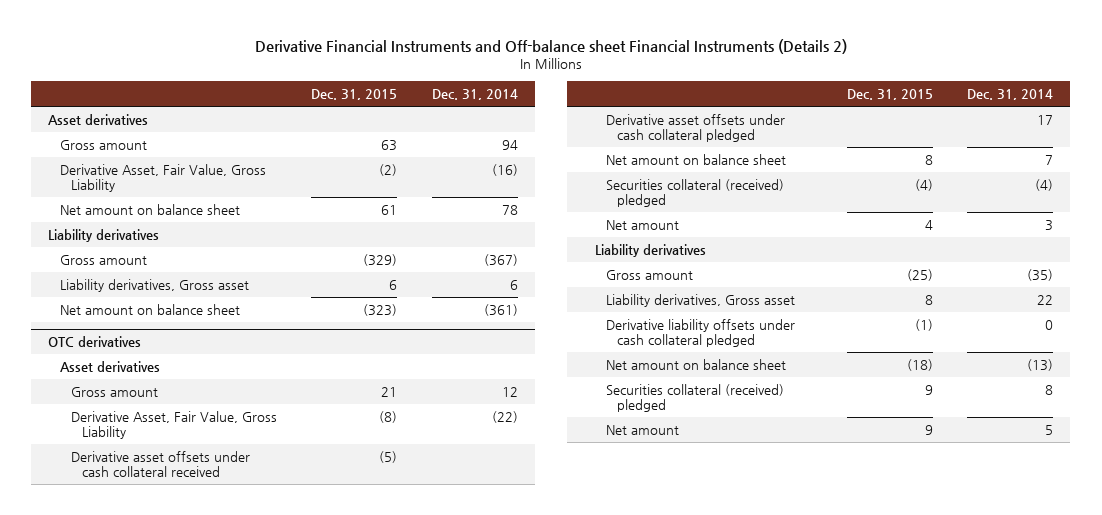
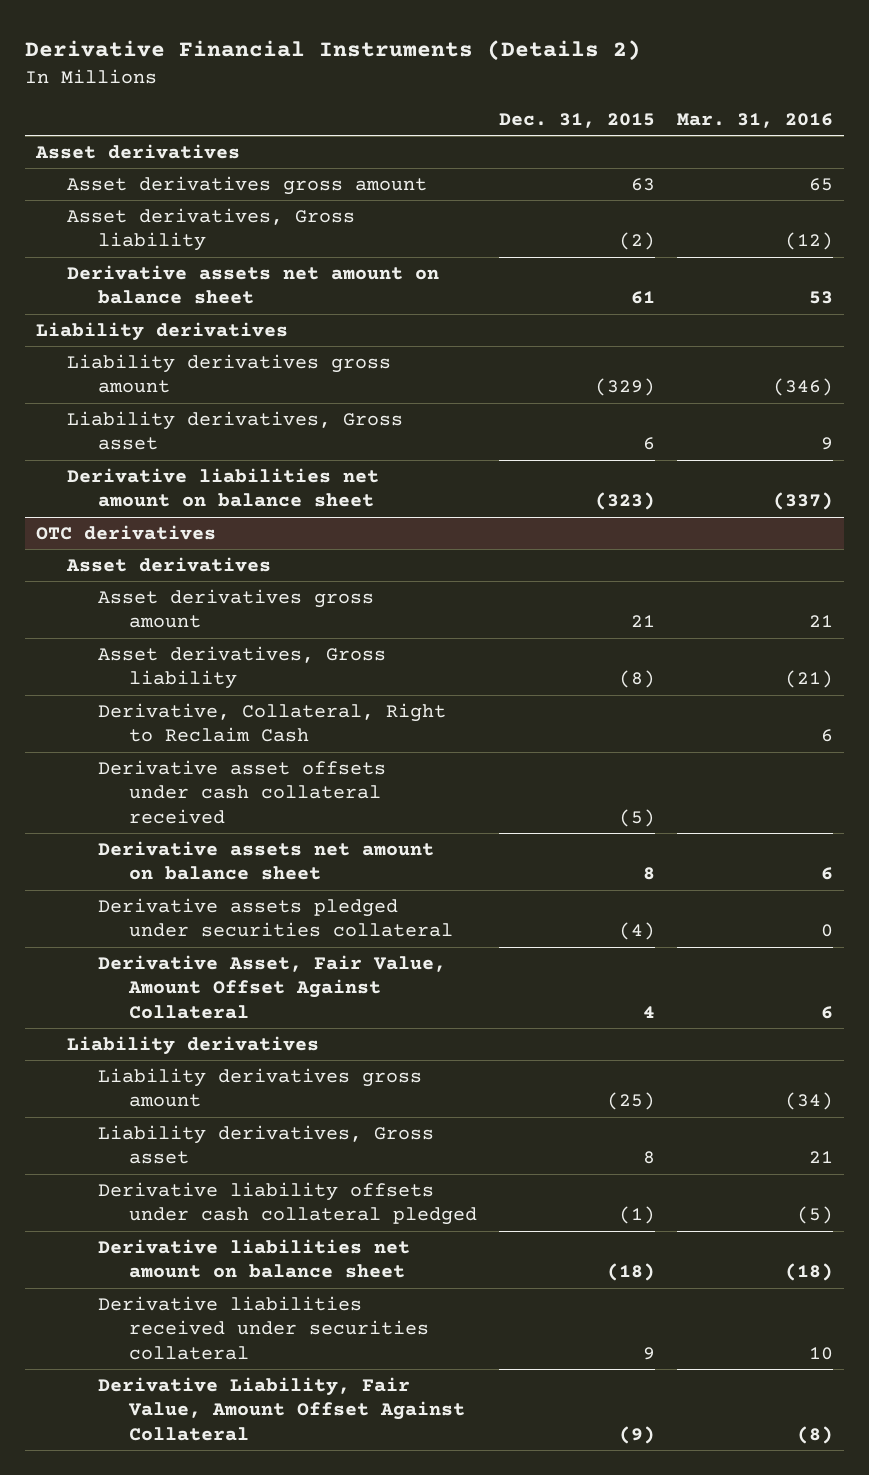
[254,39,847,55] Derivative Financial Instruments and Off-balance sheet Financial Instruments (Details 2) -> [25,40,642,62] Derivative Financial Instruments (Details 2)
[431,89,518,101] Dec. 31, 2014 -> none
none -> [676,112,833,128] Mar. 31, 2016
[59,139,147,150] Gross amount -> [67,175,428,195] Asset derivatives gross amount
[59,163,266,192] Derivative Asset, Fair Value, Gross Liability -> [67,207,356,252] Asset derivatives, Gross liability
[59,203,240,215] Net amount on balance sheet -> [67,264,440,305] Derivative assets net amount on balance sheet
[59,254,147,265] Gross amount -> [67,353,392,394] Liability derivatives gross amount
[59,303,240,315] Net amount on balance sheet -> [67,467,380,508] Derivative liabilities net amount on balance sheet
[70,386,158,397] Gross amount -> [97,588,374,629] Asset derivatives gross amount
[70,410,277,439] Derivative Asset, Fair Value, Gross Liability -> [97,645,386,690] Asset derivatives, Gross liability
none -> [97,702,446,743] Derivative, Collateral, Right to Reclaim Cash
[606,113,786,142] Derivative asset offsets under cash collateral pledged -> none
[606,153,787,165] Net amount on balance sheet -> [97,840,434,881] Derivative assets net amount on balance sheet
[606,178,785,207] Securities collateral (received) pledged -> [97,897,453,938] Derivative assets pledged under securities collateral
[606,219,680,230] Net amount -> [97,954,446,1019] Derivative Asset, Fair Value, Amount Offset Against Collateral
[606,269,694,280] Gross amount -> [97,1067,422,1108] Liability derivatives gross amount
[606,424,680,435] Net amount -> none
[606,358,787,370] Net amount on balance sheet -> [97,1238,410,1279] Derivative liabilities net amount on balance sheet
[606,383,785,412] Securities collateral (received) pledged -> [97,1295,429,1360] Derivative liabilities received under securities collateral
none -> [97,1376,465,1441] Derivative Liability, Fair Value, Amount Offset Against Collateral

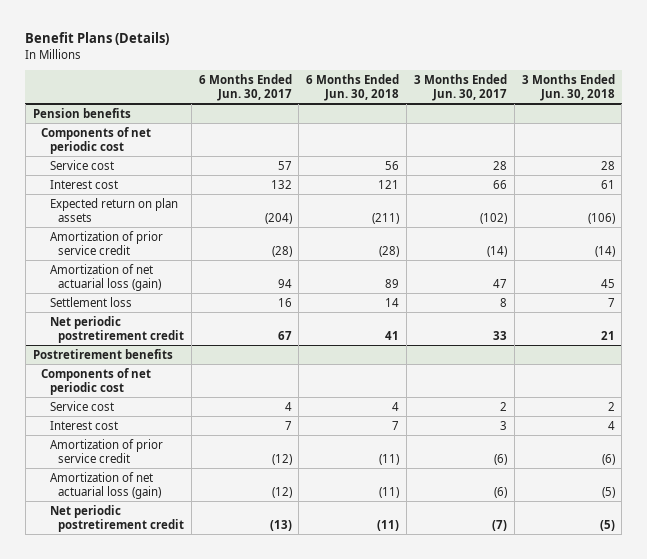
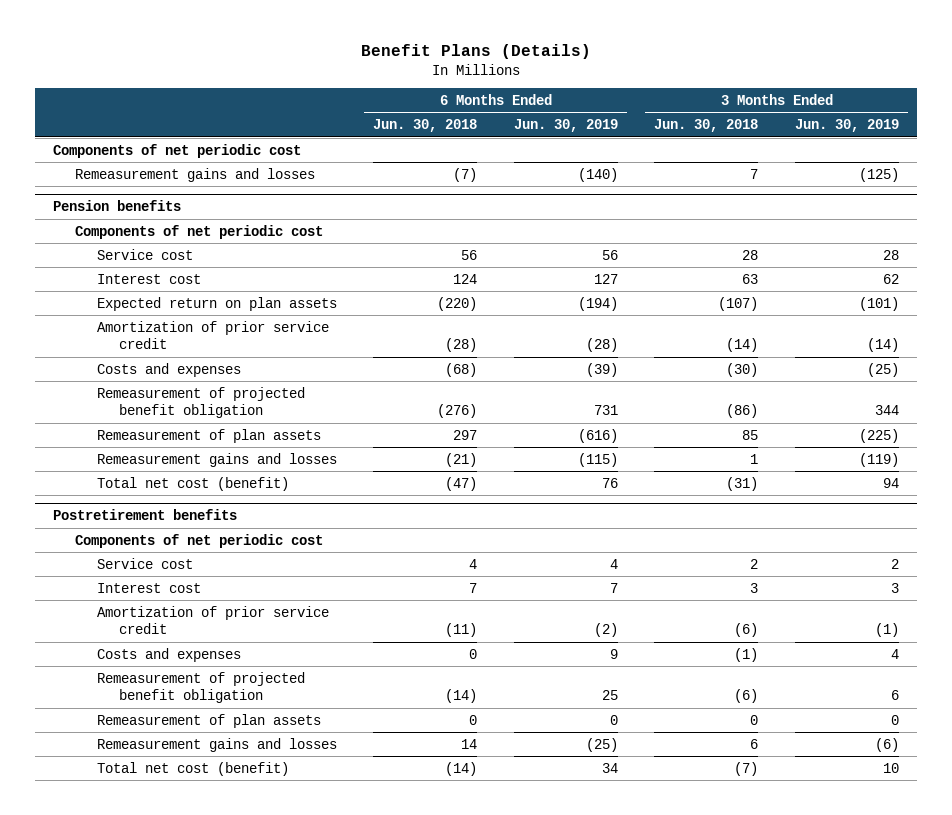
[198,73,292,101] 6 Months Ended Jun. 30, 2017 -> none
[413,73,507,101] 3 Months Ended Jun. 30, 2017 -> none
none -> [513,119,618,133] Jun. 30, 2019
none -> [794,119,899,133] Jun. 30, 2019
none -> [52,143,301,158] Components of net periodic cost
none -> [74,167,315,182] Remeasurement gains and losses
[378,179,400,189] 121 -> [453,273,478,284] 124
[600,179,615,189] 61 -> [742,273,759,284] 63
[372,212,400,224] (211) -> [437,296,478,311] (220)
[587,212,615,224] (106) -> [718,296,759,311] (107)
[49,263,161,291] Amortization of net actuarial loss (gain) -> none
[49,296,132,307] Settlement loss -> none
[49,315,184,343] Net periodic postretirement credit -> none
none -> [96,362,241,377] Costs and expenses
none -> [96,386,305,419] Remeasurement of projected benefit obligation
none -> [96,428,321,443] Remeasurement of plan assets
none -> [96,452,337,467] Remeasurement gains and losses
none -> [96,476,289,491] Total net cost (benefit)
[607,420,615,430] 4 -> [750,582,759,593] 3
[49,471,161,499] Amortization of net actuarial loss (gain) -> none
[49,504,184,532] Net periodic postretirement credit -> none
none -> [96,647,241,662] Costs and expenses
none -> [96,671,305,704] Remeasurement of projected benefit obligation
none -> [96,713,321,728] Remeasurement of plan assets
none -> [96,737,337,752] Remeasurement gains and losses
none -> [96,761,289,776] Total net cost (benefit)

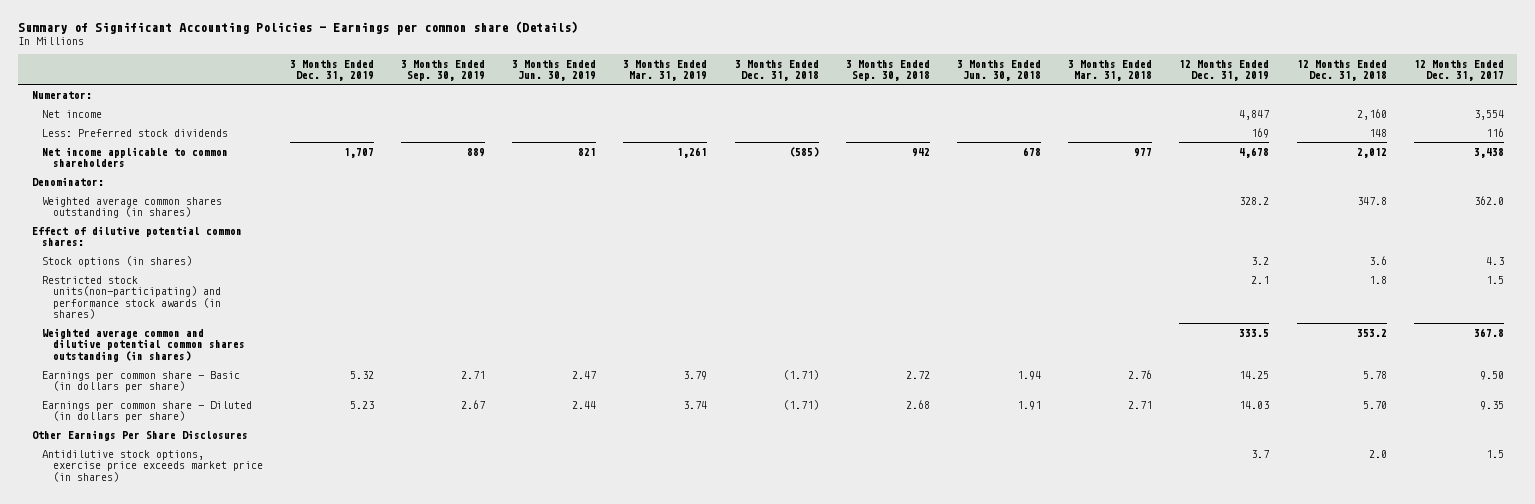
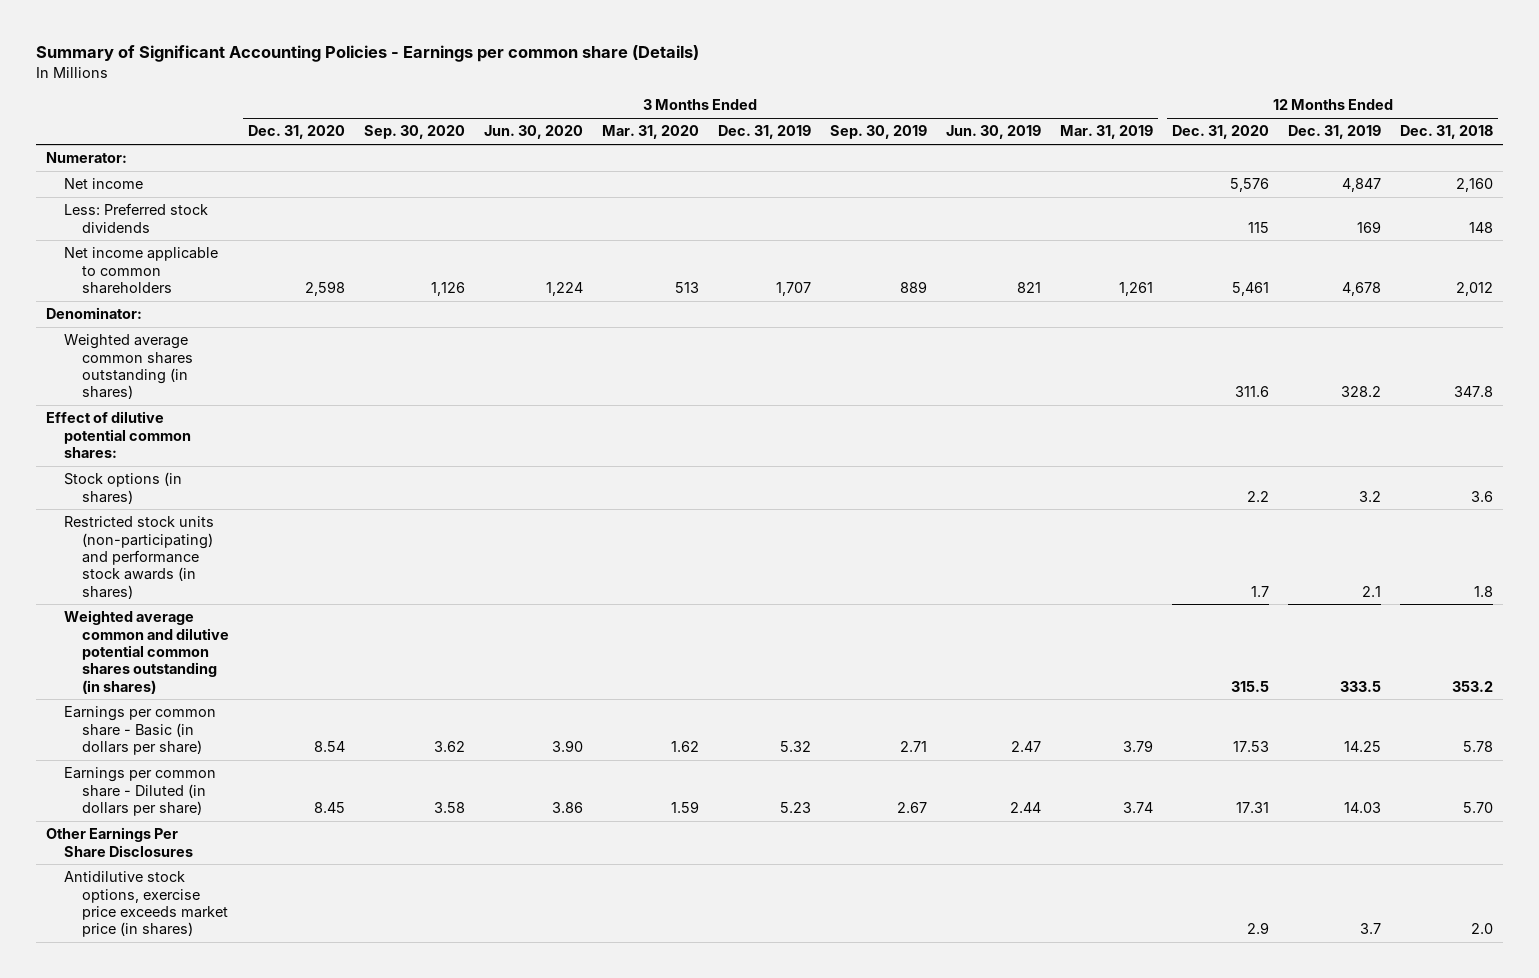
[734,59,819,82] 3 Months Ended Dec. 31, 2018 -> none
[845,59,930,82] 3 Months Ended Sep. 30, 2018 -> none
[957,59,1042,82] 3 Months Ended Jun. 30, 2018 -> none
[1068,59,1153,82] 3 Months Ended Mar. 31, 2018 -> none
[1413,59,1504,82] 12 Months Ended Dec. 31, 2017 -> none
none -> [247,125,345,140] Dec. 31, 2020
none -> [363,125,465,140] Sep. 30, 2020
none -> [483,125,583,140] Jun. 30, 2020
none -> [601,125,699,140] Mar. 31, 2020
none -> [1172,125,1270,140] Dec. 31, 2020
[42,275,221,320] Restricted stock units(non-participating) and performance stock awards (in shares) -> [63,516,214,599] Restricted stock units (non-participating) and performance stock awards (in shares)

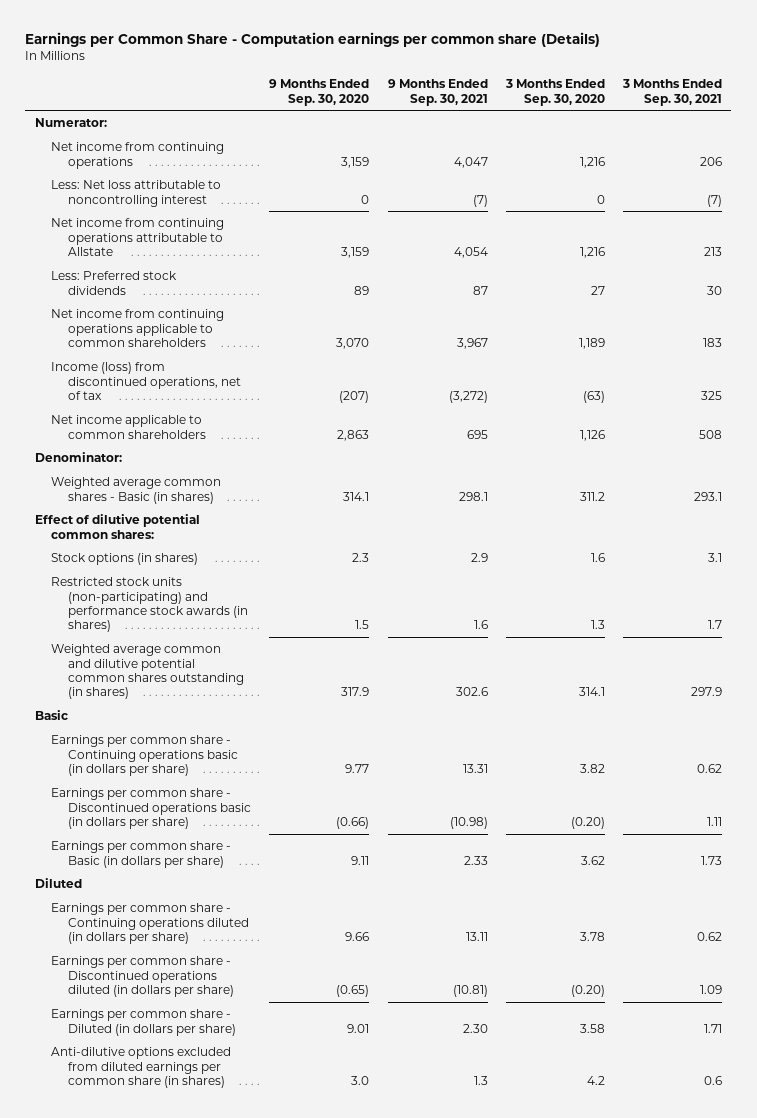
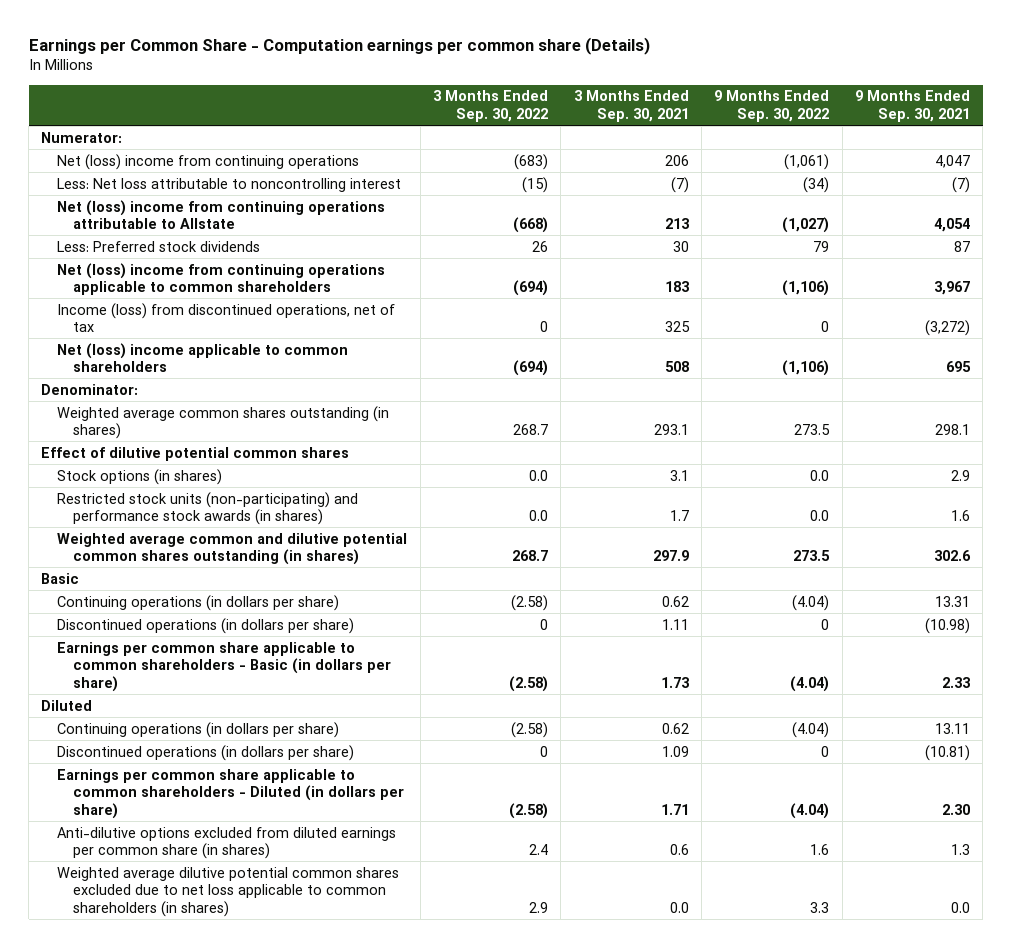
[269,79,370,106] 9 Months Ended Sep. 30, 2020 -> none
[504,79,605,106] 3 Months Ended Sep. 30, 2020 -> none
none -> [432,90,548,122] 3 Months Ended Sep. 30, 2022
none -> [714,90,830,122] 9 Months Ended Sep. 30, 2022
[51,142,225,169] Net income from continuing operations -> [57,153,360,170] Net (loss) income from continuing operations
[51,218,225,257] Net income from continuing operations attributable to Allstate -> [57,199,386,230] Net (loss) income from continuing operations attributable to Allstate
[51,309,225,348] Net income from continuing operations applicable to common shareholders -> [57,262,386,296] Net (loss) income from continuing operations applicable to common shareholders
[51,415,206,439] Net income applicable to common shareholders -> [57,342,349,373] Net (loss) income applicable to common shareholders
[51,477,222,504] Weighted average common shares - Basic (in shares) -> [57,405,390,440] Weighted average common shares outstanding (in shares)
[34,514,200,539] Effect of dilutive potential common shares: -> [41,446,350,461] Effect of dilutive potential common shares
[51,735,238,777] Earnings per common share - Continuing operations basic (in dollars per share) -> [57,594,340,611] Continuing operations (in dollars per share)
[51,788,251,830] Earnings per common share - Discontinued operations basic (in dollars per share) -> [57,617,355,634] Discontinued operations (in dollars per share)
[51,841,232,868] Earnings per common share - Basic (in dollars per share) -> [57,641,392,692] Earnings per common share applicable to common shareholders - Basic (in dollars per share)
[51,903,249,945] Earnings per common share - Continuing operations diluted (in dollars per share) -> [57,721,340,738] Continuing operations (in dollars per share)
[51,956,234,998] Earnings per common share - Discontinued operations diluted (in dollars per share) -> [57,744,355,761] Discontinued operations (in dollars per share)
[51,1009,236,1036] Earnings per common share - Diluted (in dollars per share) -> [57,768,405,819] Earnings per common share applicable to common shareholders - Diluted (in dollars per share)
none -> [57,866,400,917] Weighted average dilutive potential common shares excluded due to net loss applicable to common shareholders (in shares)

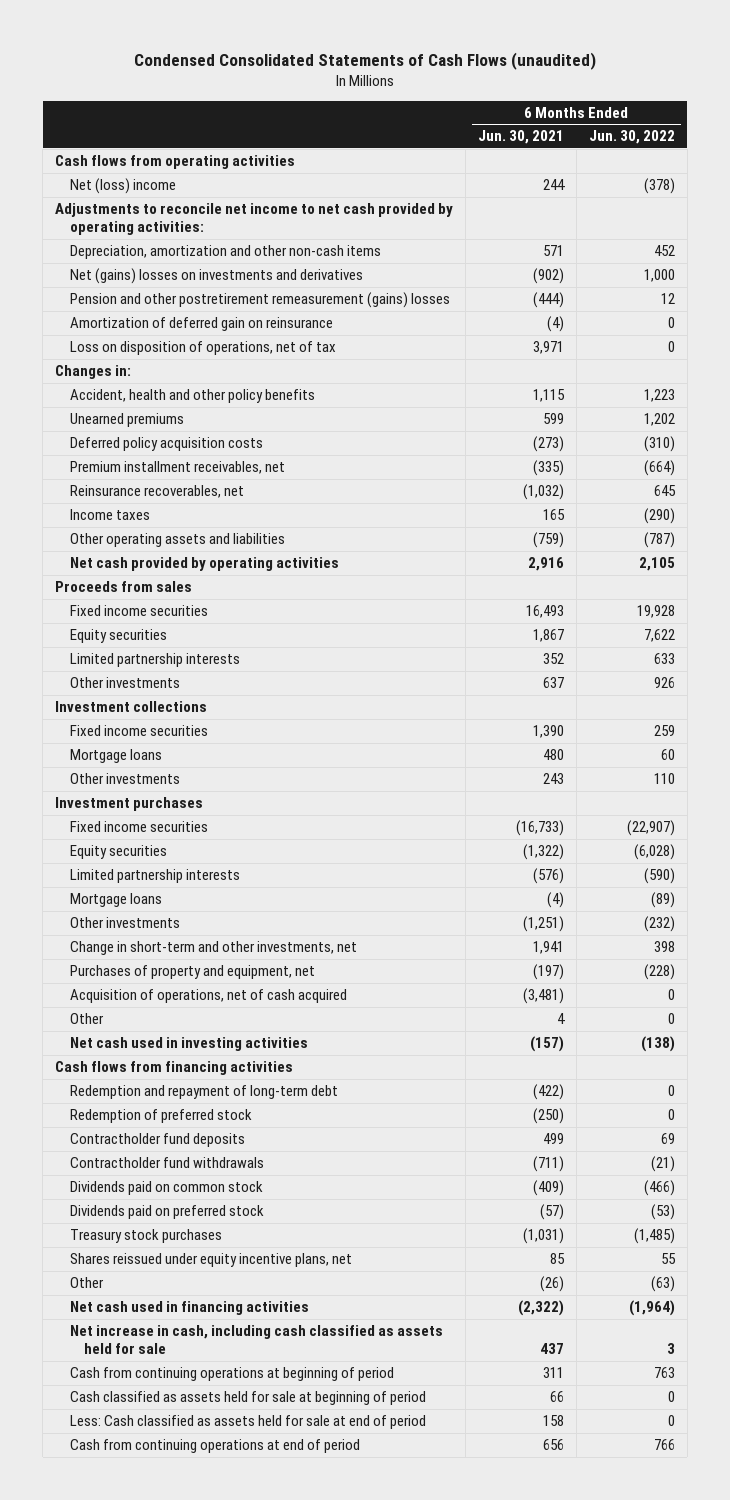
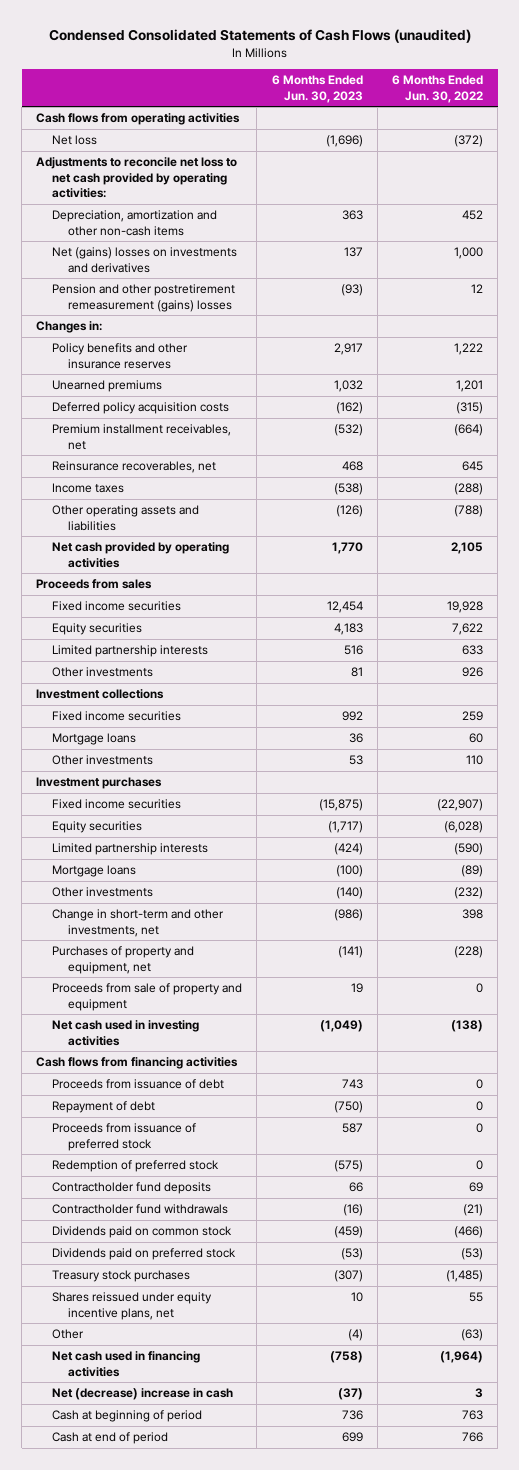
[478,130,565,145] Jun. 30, 2021 -> none
none -> [271,75,363,103] 6 Months Ended Jun. 30, 2023
[69,178,176,195] Net (loss) income -> [52,135,98,146] Net loss
[643,178,675,195] (378) -> [454,135,484,148] (372)
[55,203,454,236] Adjustments to reconcile net income to net cash provided by operating activities: -> [36,157,238,198] Adjustments to reconcile net loss to net cash provided by operating activities:
[69,317,333,332] Amortization of deferred gain on reinsurance -> none
[69,341,336,356] Loss on disposition of operations, net of tax -> none
[69,389,315,404] Accident, health and other policy benefits -> [52,343,189,369] Policy benefits and other insurance reserves
[643,389,675,403] 1,223 -> [454,343,484,356] 1,222
[643,413,675,427] 1,202 -> [456,380,484,393] 1,201
[643,436,675,453] (310) -> [456,402,484,415] (315)
[643,508,675,525] (290) -> [454,483,484,496] (288)
[643,532,675,549] (787) -> [454,505,484,518] (788)
[69,989,347,1004] Acquisition of operations, net of cash acquired -> none
[69,1013,104,1025] Other -> none
none -> [52,983,243,1011] Proceeds from sale of property and equipment
none -> [52,1079,225,1090] Proceeds from issuance of debt
[69,1085,338,1100] Redemption and repayment of long-term debt -> [52,1101,156,1114] Repayment of debt
none -> [52,1123,197,1151] Proceeds from issuance of preferred stock
[69,1391,426,1406] Cash classified as assets held for sale at beginning of period -> none
[69,1415,426,1430] Less: Cash classified as assets held for sale at end of period -> none
[69,1325,443,1355] Net increase in cash, including cash classified as assets held for sale -> [52,1388,234,1401] Net (decrease) increase in cash
[69,1367,394,1382] Cash from continuing operations at beginning of period -> [52,1410,203,1423] Cash at beginning of period
[69,1439,360,1454] Cash from continuing operations at end of period -> [52,1432,169,1445] Cash at end of period

